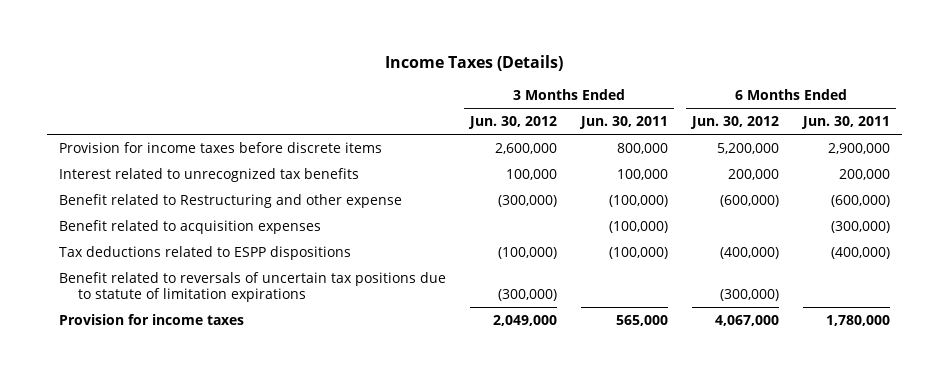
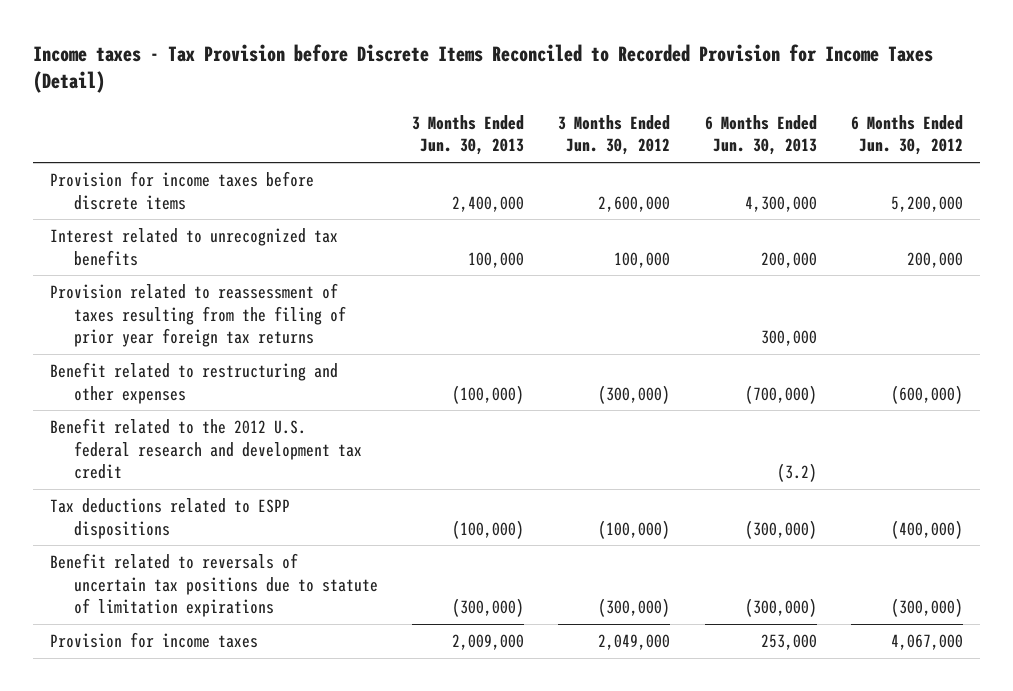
[385,55,564,72] Income Taxes (Details) -> [33,43,934,94] Income taxes - Tax Provision before Discrete Items Reconciled to Recorded Provision for Income Taxes (Detail)
[578,115,668,129] Jun. 30, 2011 -> none
[800,115,890,129] Jun. 30, 2011 -> none
none -> [411,115,524,156] 3 Months Ended Jun. 30, 2013
none -> [704,115,817,156] 6 Months Ended Jun. 30, 2013
[59,219,322,234] Benefit related to acquisition expenses -> none
none -> [50,283,346,348] Provision related to reassessment of taxes resulting from the filing of prior year foreign tax returns
[59,193,403,208] Benefit related to Restructuring and other expense -> [50,362,339,404] Benefit related to restructuring and other expenses
none -> [50,418,362,480] Benefit related to the 2012 U.S. federal research and development tax credit

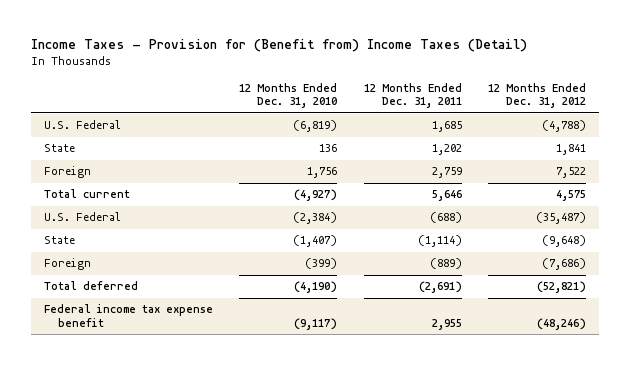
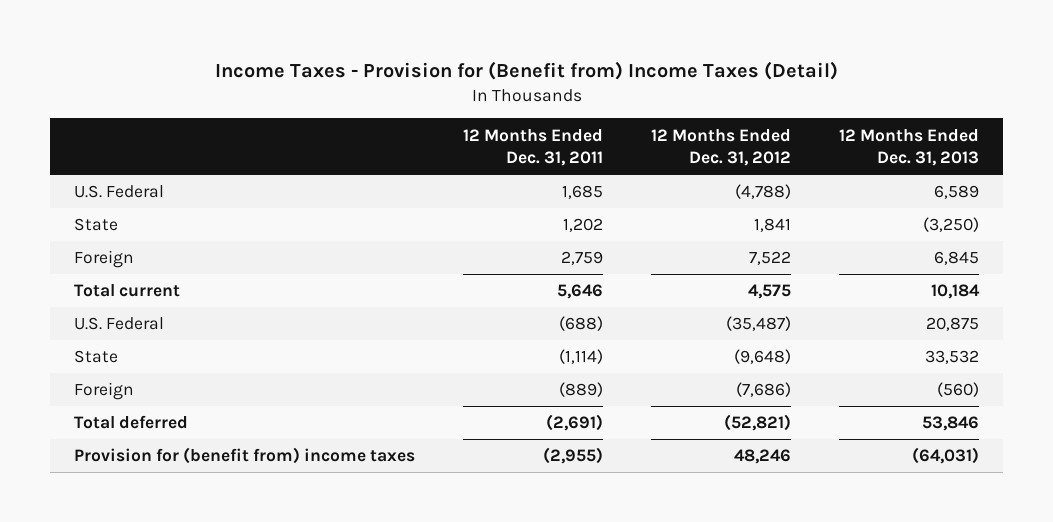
[239,82,338,109] 12 Months Ended Dec. 31, 2010 -> none
none -> [839,128,980,166] 12 Months Ended Dec. 31, 2013
[43,304,213,328] Federal income tax expense benefit -> [74,447,416,465] Provision for (benefit from) income taxes
[431,319,462,331] 2,955 -> [543,447,604,465] (2,955)
[536,318,586,331] (48,246) -> [734,449,792,465] 48,246

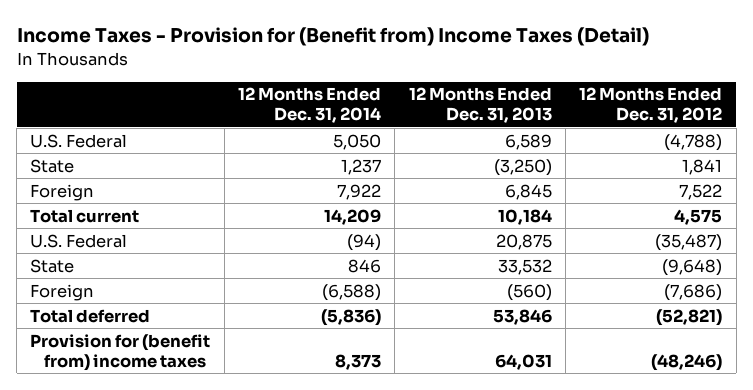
[463,128,604,166] 12 Months Ended Dec. 31, 2011 -> none
none -> [238,87,382,124] 12 Months Ended Dec. 31, 2014
[734,449,792,465] 48,246 -> [651,353,723,371] (48,246)
[912,447,980,465] (64,031) -> [494,353,552,370] 64,031

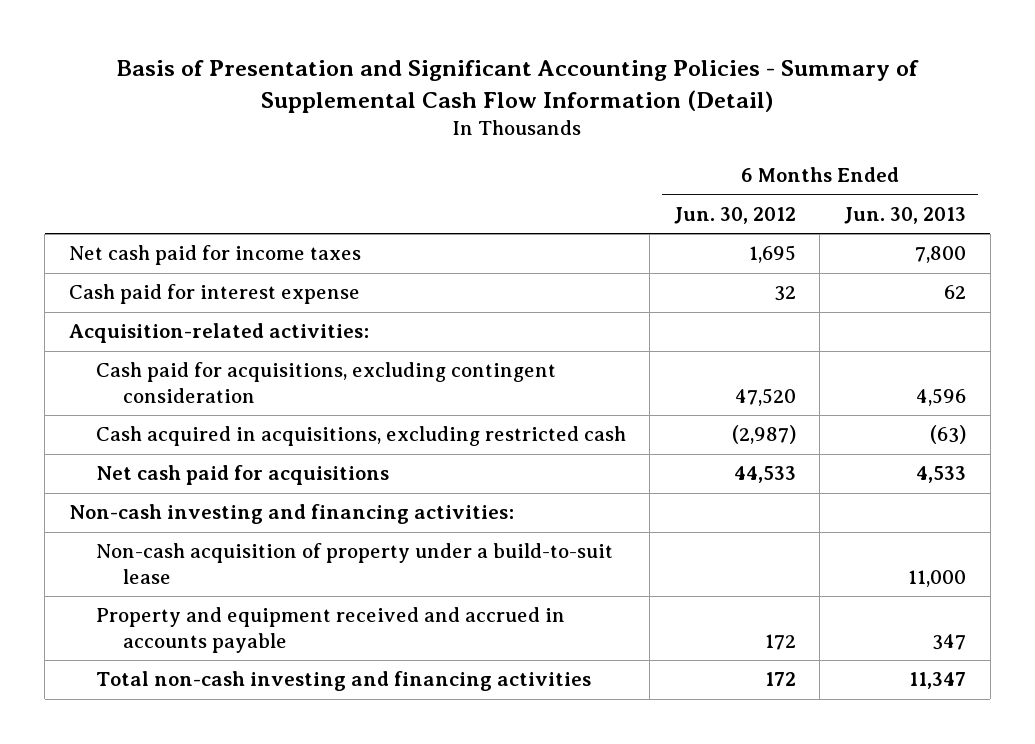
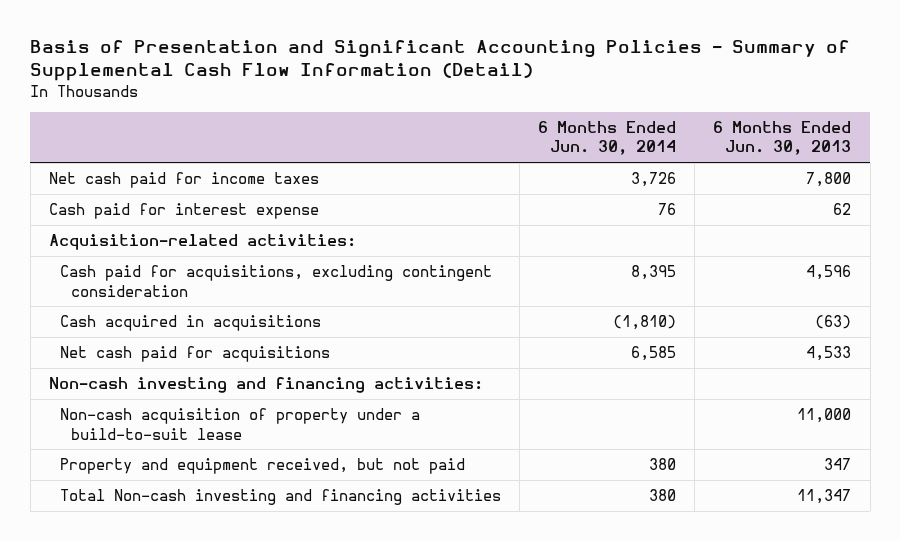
[673,207,796,225] Jun. 30, 2012 -> none
none -> [538,120,677,156] 6 Months Ended Jun. 30, 2014
[95,426,626,447] Cash acquired in acquisitions, excluding restricted cash -> [60,315,322,332] Cash acquired in acquisitions
[95,607,565,653] Property and equipment received and accrued in accounts payable -> [60,458,466,475] Property and equipment received, but not paid
[95,671,591,692] Total non-cash investing and financing activities -> [60,489,502,506] Total Non-cash investing and financing activities

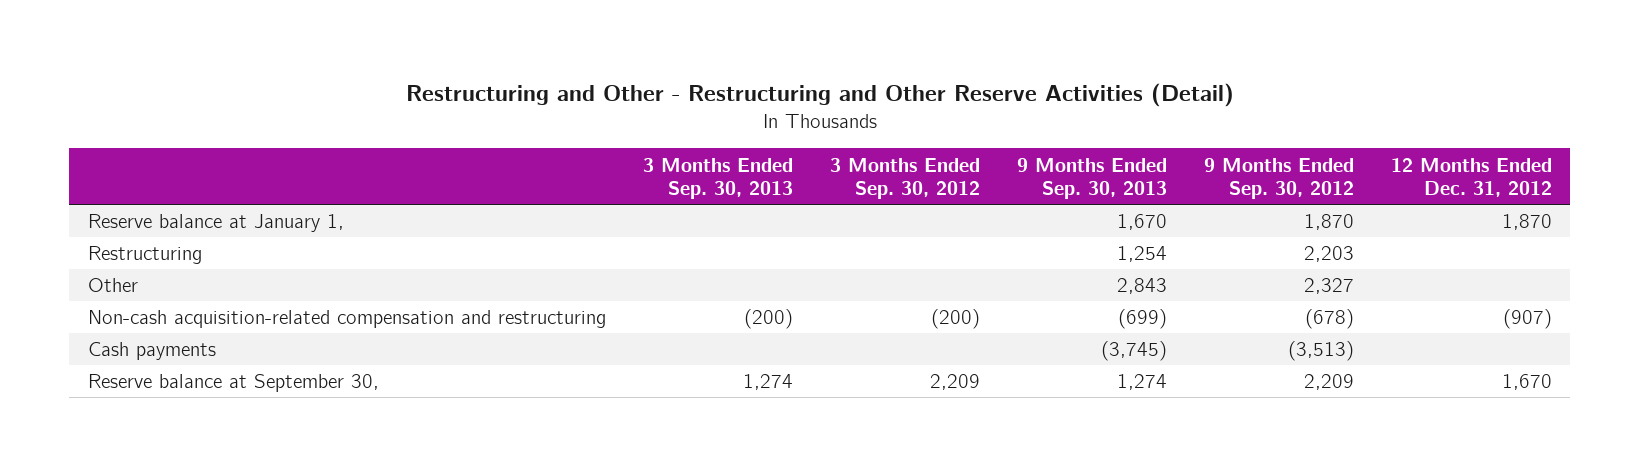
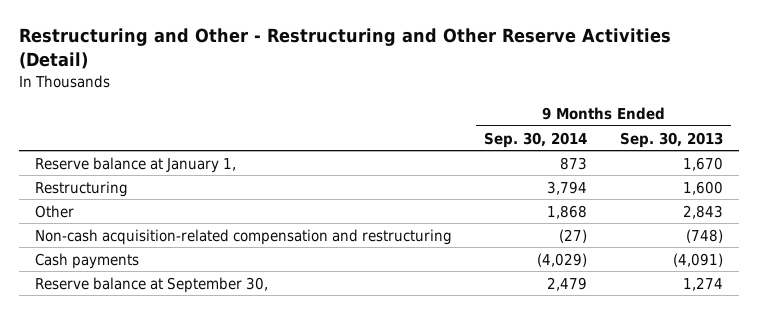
[642,157,793,200] 3 Months Ended Sep. 30, 2013 -> none
[829,157,980,200] 3 Months Ended Sep. 30, 2012 -> none
[1203,157,1354,200] 9 Months Ended Sep. 30, 2012 -> none
[1390,157,1552,198] 12 Months Ended Dec. 31, 2012 -> none
none -> [484,131,588,148] Sep. 30, 2014
[1116,246,1167,263] 1,254 -> [682,180,723,195] 1,600
[1117,309,1167,330] (699) -> [685,228,723,243] (748)
[1100,341,1167,362] (3,745) -> [672,252,723,267] (4,091)

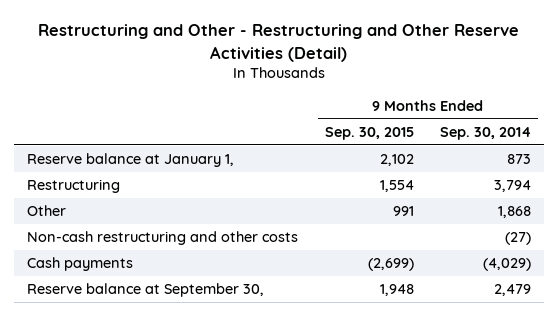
[619,131,723,148] Sep. 30, 2013 -> none
none -> [324,126,414,140] Sep. 30, 2015
[34,228,452,245] Non-cash acquisition-related compensation and restructuring -> [27,231,299,246] Non-cash restructuring and other costs

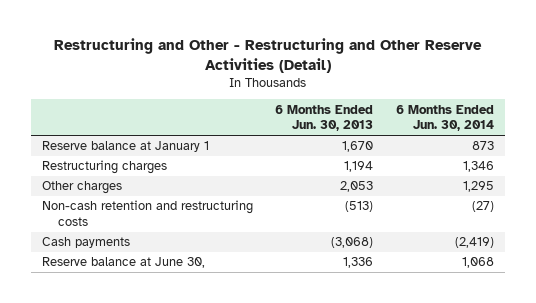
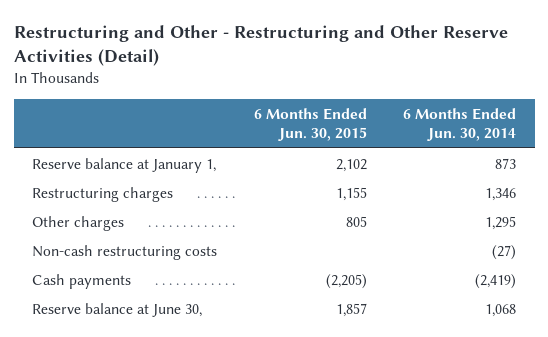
[275,104,374,132] 6 Months Ended Jun. 30, 2013 -> none
none -> [253,107,367,142] 6 Months Ended Jun. 30, 2015
[41,141,209,153] Reserve balance at January 1 -> [31,157,216,173] Reserve balance at January 1,
[41,200,253,227] Non-cash retention and restructuring costs -> [31,244,217,260] Non-cash restructuring costs

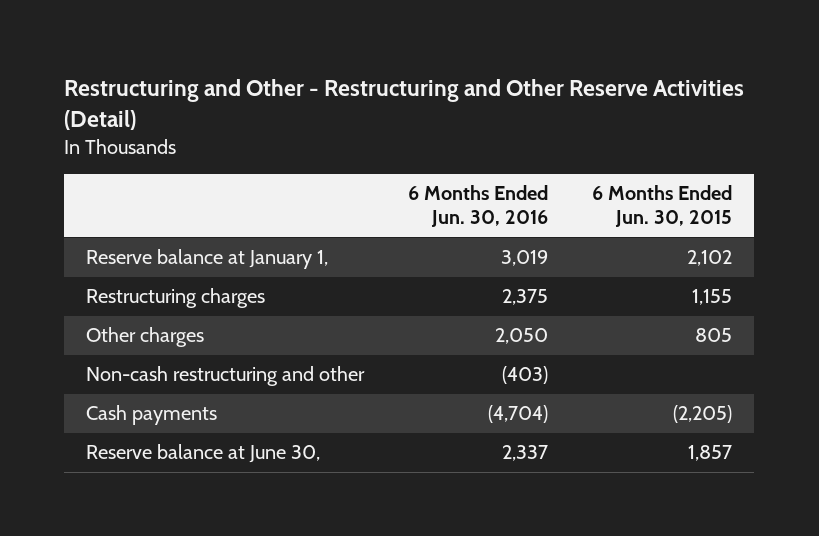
[403,107,517,142] 6 Months Ended Jun. 30, 2014 -> none
none -> [408,185,549,228] 6 Months Ended Jun. 30, 2016
[31,244,217,260] Non-cash restructuring costs -> [86,366,366,387] Non-cash restructuring and other

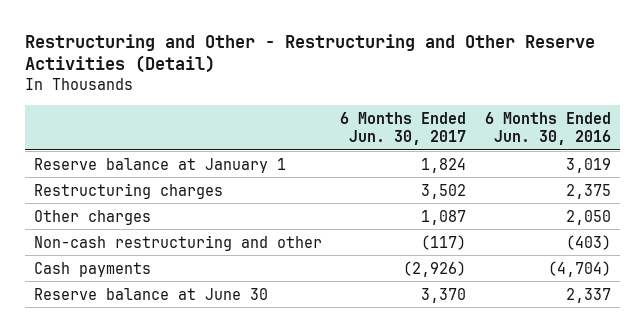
[592,185,733,228] 6 Months Ended Jun. 30, 2015 -> none
none -> [340,111,467,145] 6 Months Ended Jun. 30, 2017
[86,249,329,270] Reserve balance at January 1, -> [33,157,286,173] Reserve balance at January 1
[86,444,321,464] Reserve balance at June 30, -> [33,287,268,300] Reserve balance at June 30

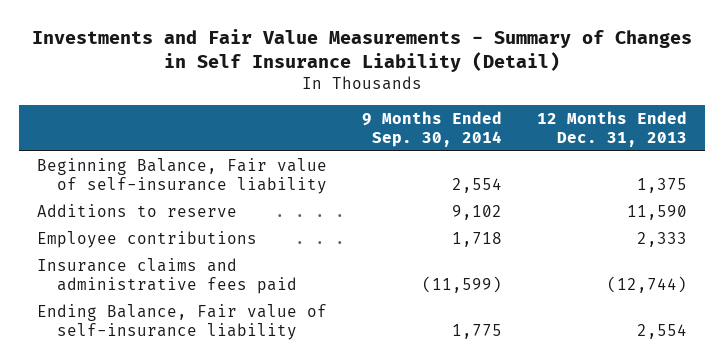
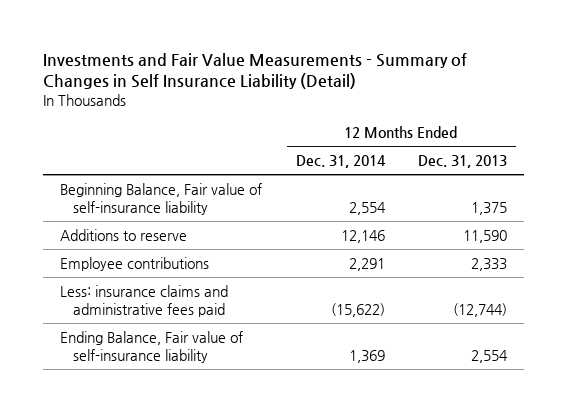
[362,110,503,148] 9 Months Ended Sep. 30, 2014 -> none
none -> [295,155,386,169] Dec. 31, 2014
[36,257,297,295] Insurance claims and administrative fees paid -> [60,284,229,317] Less: insurance claims and administrative fees paid

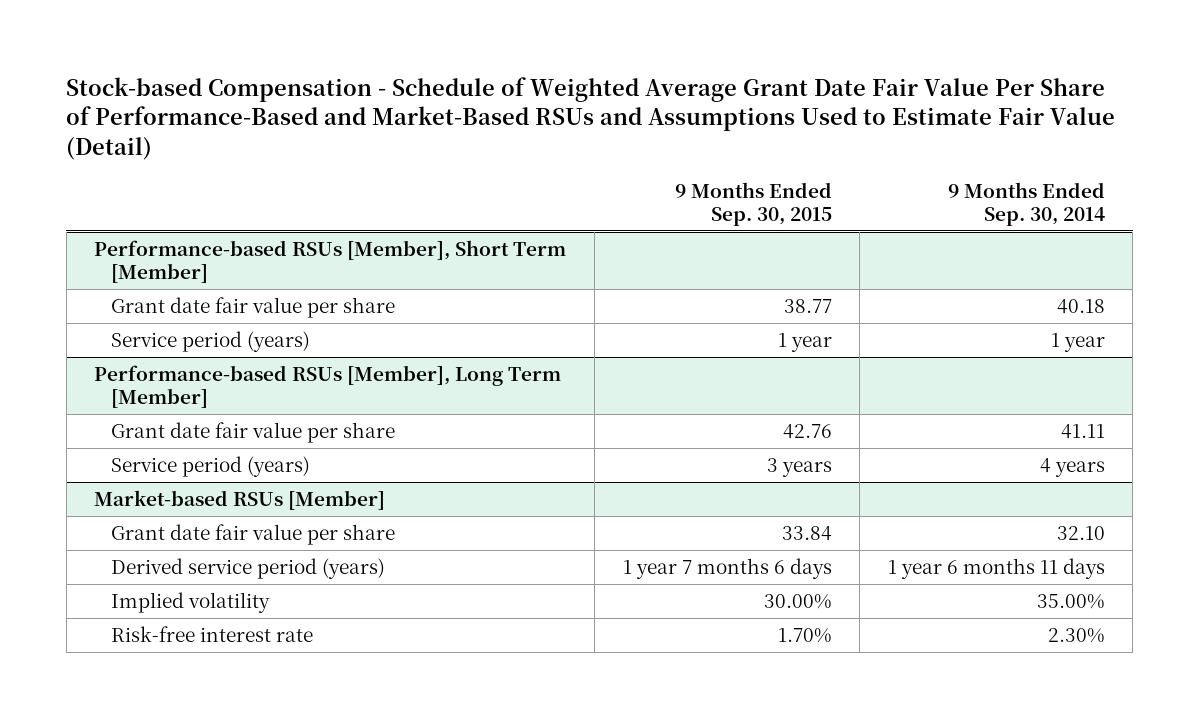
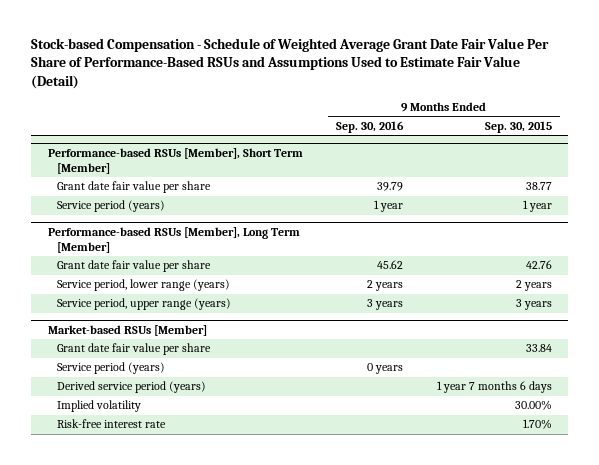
[66,76,1116,160] Stock-based Compensation - Schedule of Weighted Average Grant Date Fair Value Per Share of Performance-Based and Market-Based RSUs and Assumptions Used to Estimate Fair Value (Detail) -> [30,38,549,89] Stock-based Compensation - Schedule of Weighted Average Grant Date Fair Value Per Share of Performance-Based RSUs and Assumptions Used to Estimate Fair Value (Detail)
[947,181,1105,226] 9 Months Ended Sep. 30, 2014 -> none
none -> [336,120,405,133] Sep. 30, 2016
none -> [56,279,230,292] Service period, lower range (years)
[111,455,311,477] Service period (years) -> [56,298,231,311] Service period, upper range (years)
none -> [56,362,165,375] Service period (years)

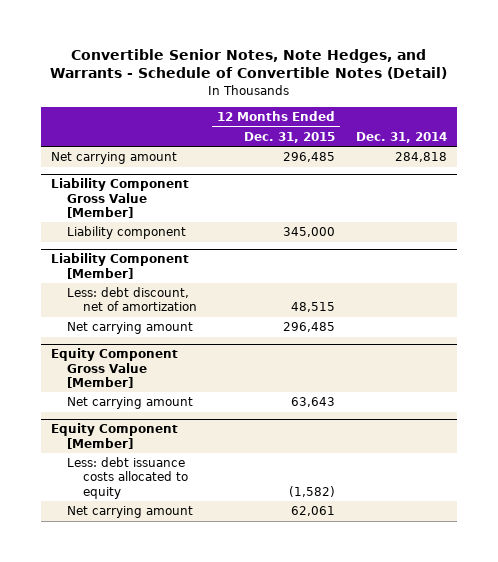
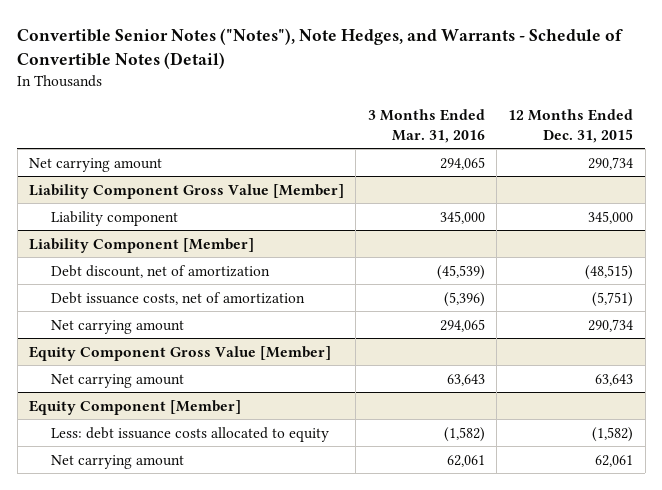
[49,48,447,80] Convertible Senior Notes, Note Hedges, and Warrants - Schedule of Convertible Notes (Detail) -> [17,28,624,70] Convertible Senior Notes ("Notes"), Note Hedges, and Warrants - Schedule of Convertible Notes (Detail)
[355,131,447,143] Dec. 31, 2014 -> none
none -> [367,108,485,143] 3 Months Ended Mar. 31, 2016
[283,152,336,163] 296,485 -> [588,156,634,170] 290,734
[66,287,197,312] Less: debt discount, net of amortization -> [51,264,271,278] Debt discount, net of amortization
[291,302,336,313] 48,515 -> [585,264,634,280] (48,515)
none -> [51,291,306,305] Debt issuance costs, net of amortization
[283,322,336,333] 296,485 -> [588,318,634,332] 290,734

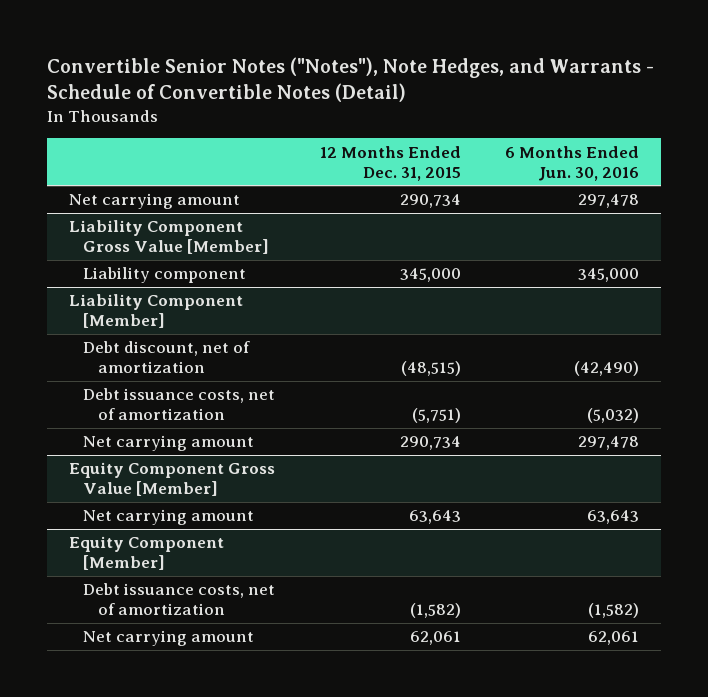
[367,108,485,143] 3 Months Ended Mar. 31, 2016 -> none
none -> [504,145,639,181] 6 Months Ended Jun. 30, 2016
[51,426,330,442] Less: debt issuance costs allocated to equity -> [83,583,276,616] Debt issuance costs, net of amortization

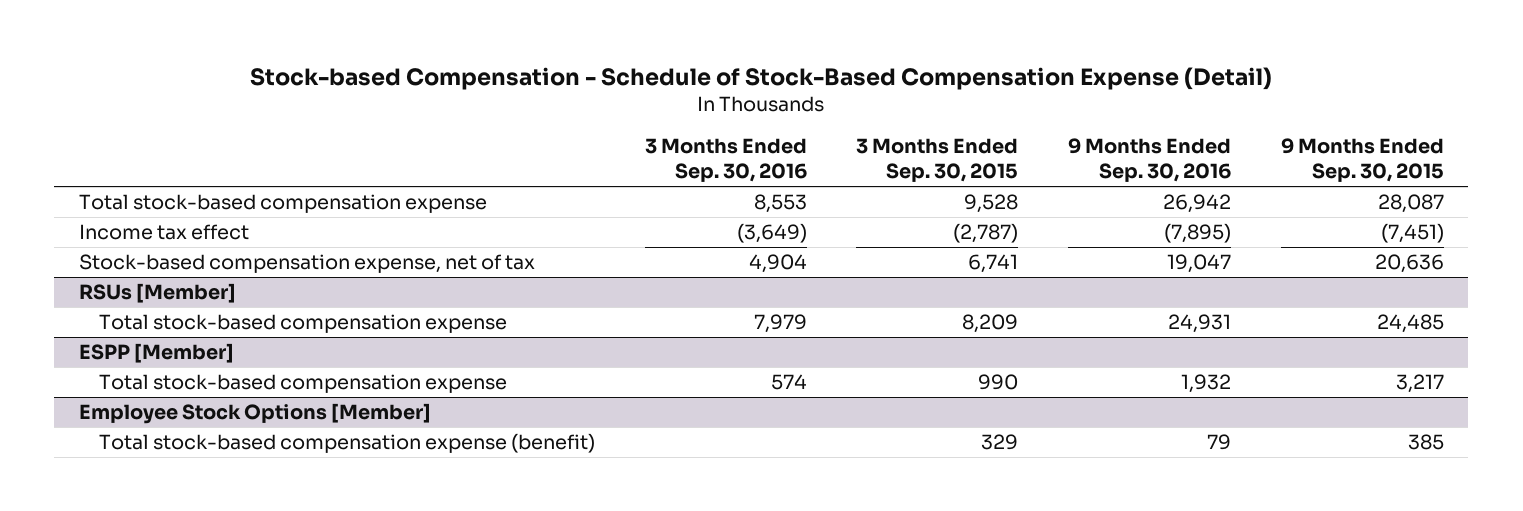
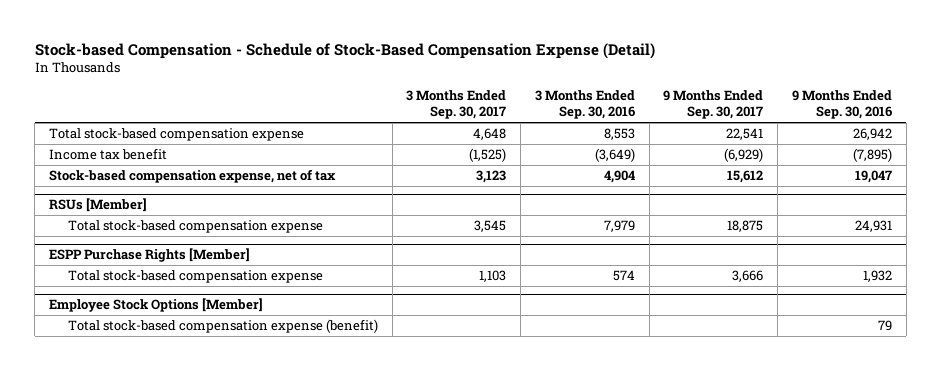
[856,137,1019,183] 3 Months Ended Sep. 30, 2015 -> none
[1280,137,1444,183] 9 Months Ended Sep. 30, 2015 -> none
none -> [406,90,507,120] 3 Months Ended Sep. 30, 2017
none -> [663,90,764,120] 9 Months Ended Sep. 30, 2017
[79,224,250,241] Income tax effect -> [48,148,167,161] Income tax benefit
[79,343,235,364] ESPP [Member] -> [48,248,250,263] ESPP Purchase Rights [Member]

